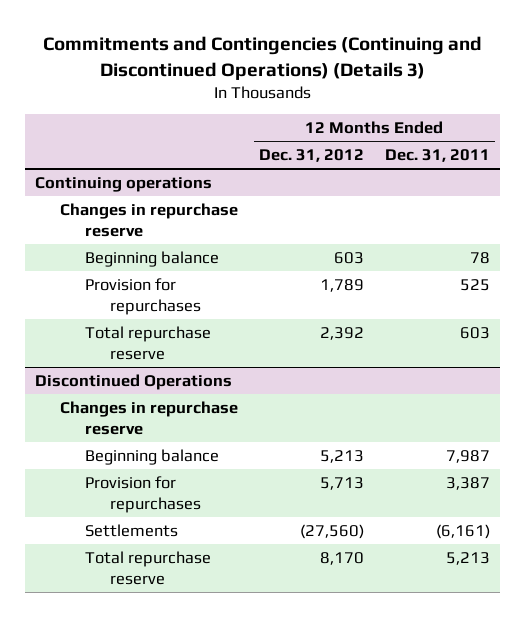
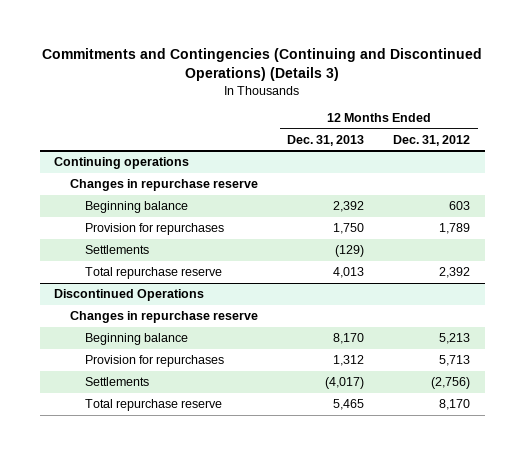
[384,149,490,163] Dec. 31, 2011 -> none
none -> [286,134,364,146] Dec. 31, 2013
none -> [84,245,149,255] Settlements
[300,523,365,539] (27,560) -> [431,377,471,390] (2,756)

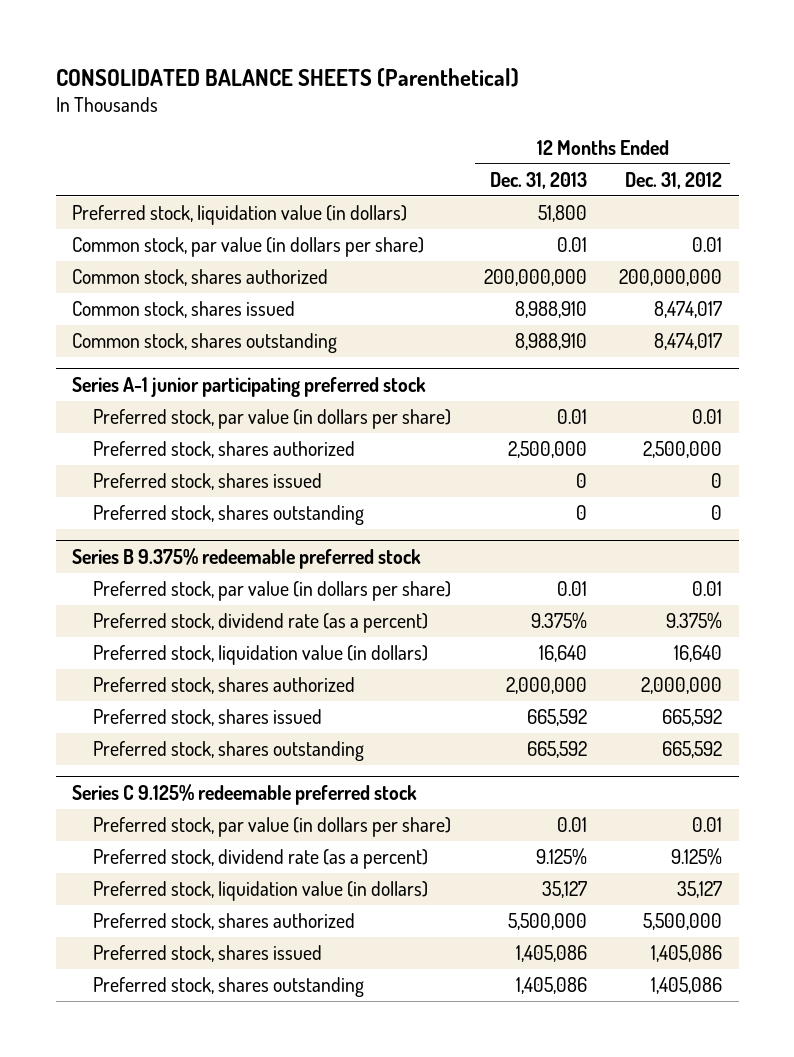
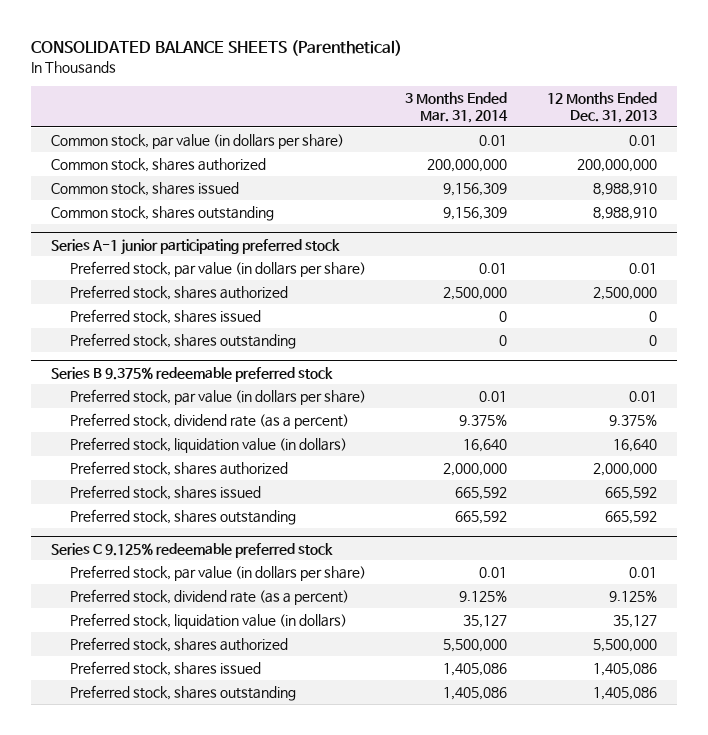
[625,171,723,189] Dec. 31, 2012 -> none
none -> [405,91,509,123] 3 Months Ended Mar. 31, 2014
[72,205,408,226] Preferred stock, liquidation value (in dollars) -> none

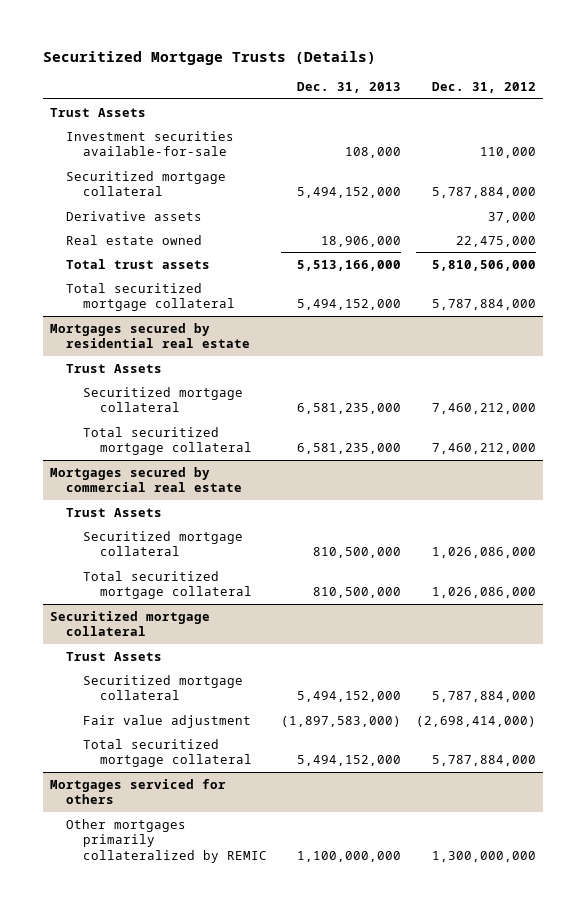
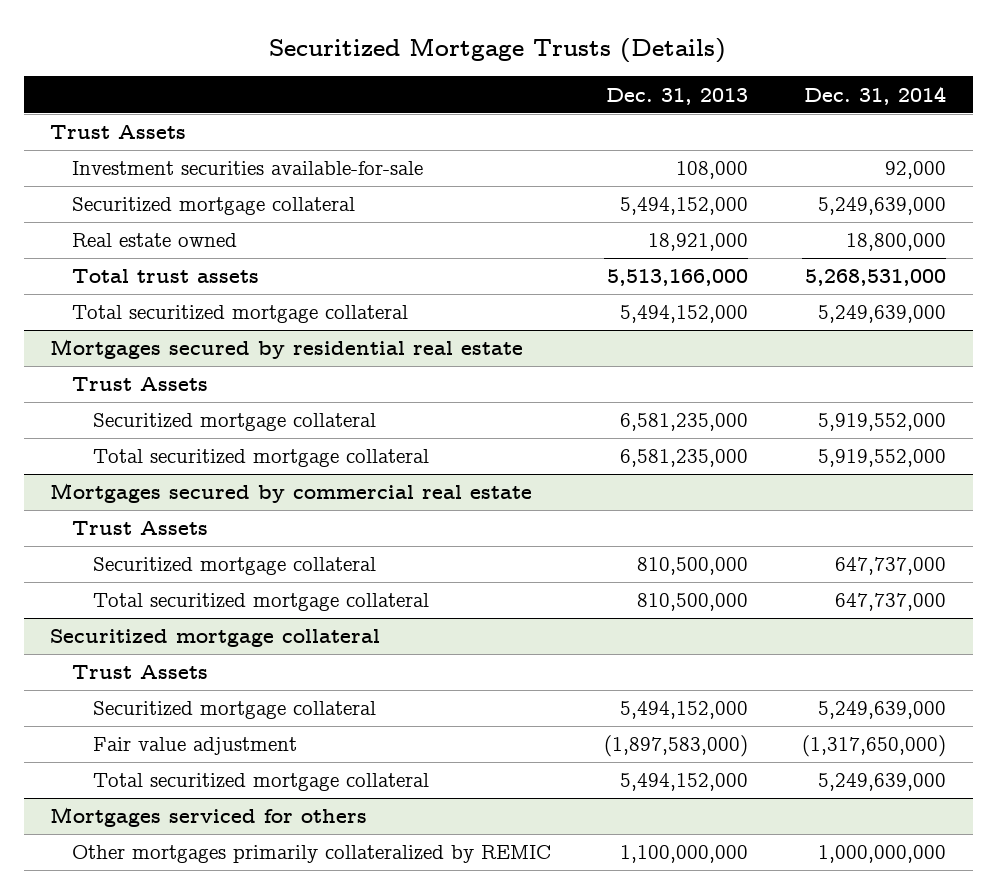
[431,82,536,94] Dec. 31, 2012 -> none
none -> [804,85,947,105] Dec. 31, 2014
[66,210,203,221] Derivative assets -> none
[321,235,402,247] 18,906,000 -> [648,233,749,252] 18,921,000

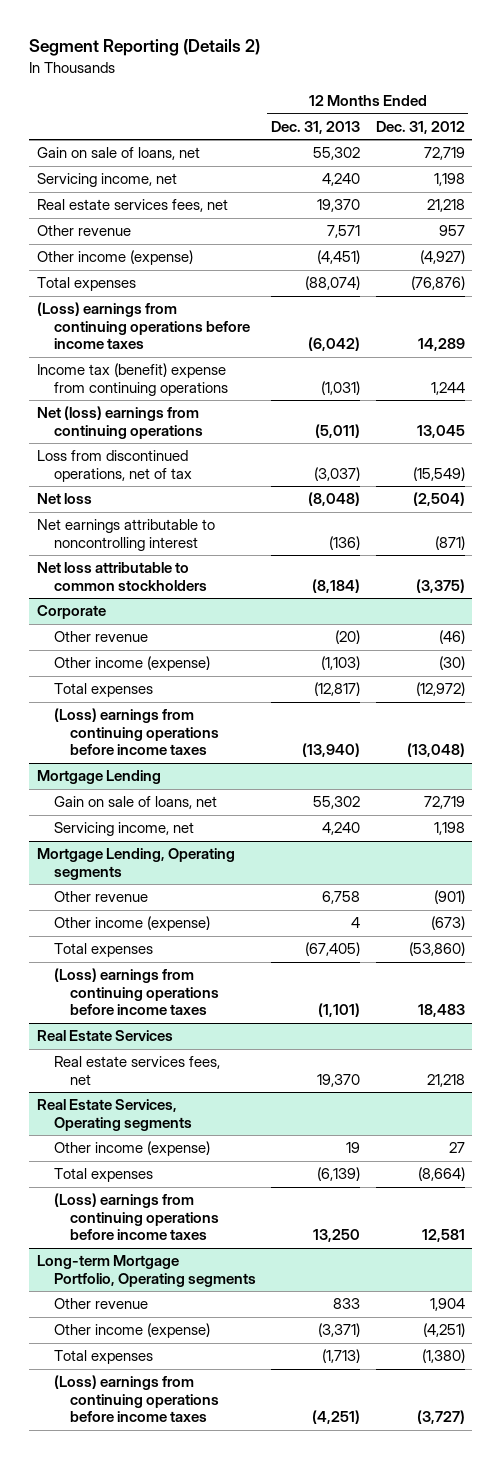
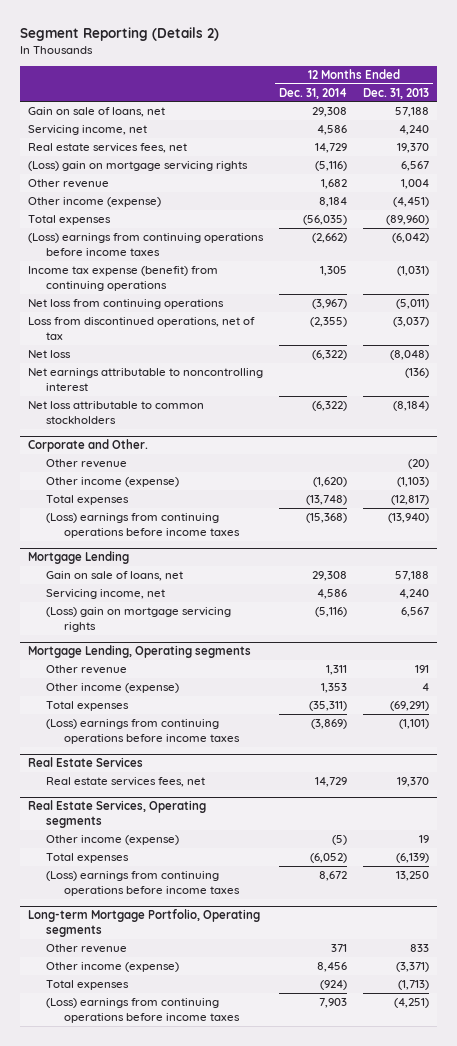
[375,120,465,134] Dec. 31, 2012 -> none
none -> [279,87,348,99] Dec. 31, 2014
[313,147,361,161] 55,302 -> [395,107,430,118] 57,188
none -> [28,161,249,172] (Loss) gain on mortgage servicing rights
[327,225,361,239] 7,571 -> [401,179,430,190] 1,004
[305,276,361,291] (88,074) -> [386,215,430,226] (89,960)
[36,363,228,396] Income tax (benefit) expense from continuing operations -> [28,266,219,291] Income tax expense (benefit) from continuing operations
[36,406,203,439] Net (loss) earnings from continuing operations -> [28,299,225,310] Net loss from continuing operations
[36,605,106,620] Corporate -> none
none -> [28,439,149,453] Corporate and Other.
[313,796,361,810] 55,302 -> [395,571,430,582] 57,188
none -> [46,607,232,632] (Loss) gain on mortgage servicing rights
[322,891,361,905] 6,758 -> [415,665,430,674] 191
[305,942,361,957] (67,405) -> [390,701,430,712] (69,291)

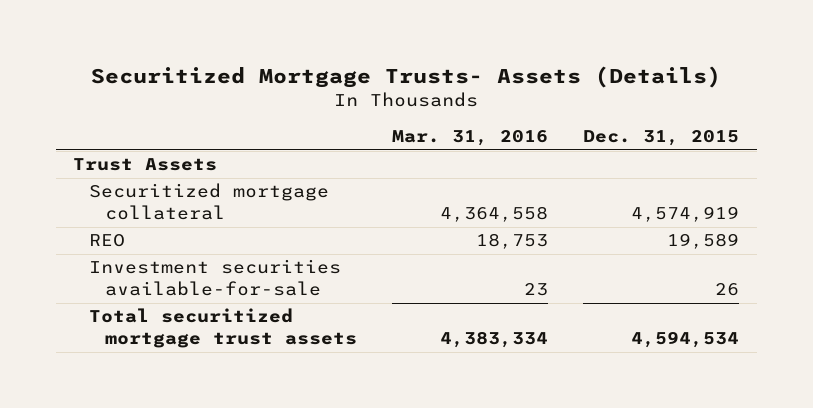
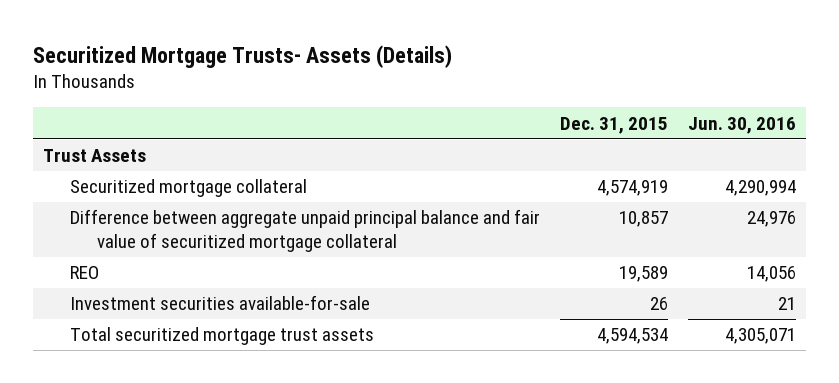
[392,130,549,147] Mar. 31, 2016 -> none
none -> [688,116,797,134] Jun. 30, 2016
none -> [70,209,541,252] Difference between aggregate unpaid principal balance and fair value of securitized mortgage collateral

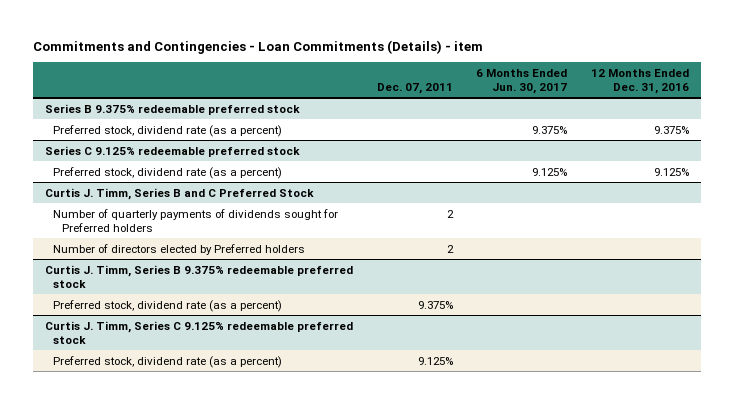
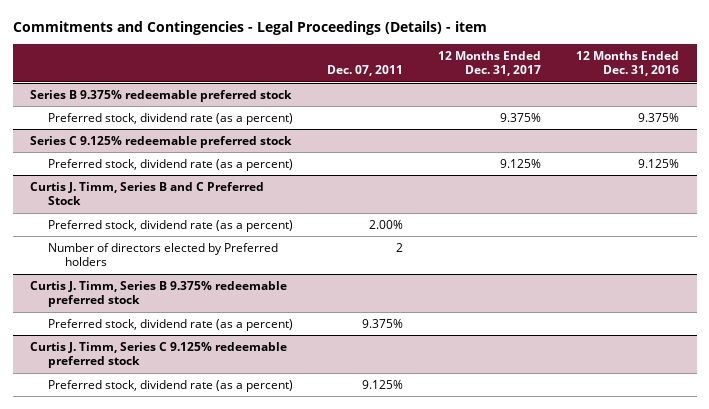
[32,39,483,54] Commitments and Contingencies - Loan Commitments (Details) - item -> [12,20,487,35] Commitments and Contingencies - Legal Proceedings (Details) - item
[476,68,568,94] 6 Months Ended Jun. 30, 2017 -> none
none -> [438,51,542,77] 12 Months Ended Dec. 31, 2017
[53,208,339,232] Number of quarterly payments of dividends sought for Preferred holders -> none
none -> [47,219,293,232] Preferred stock, dividend rate (as a percent)

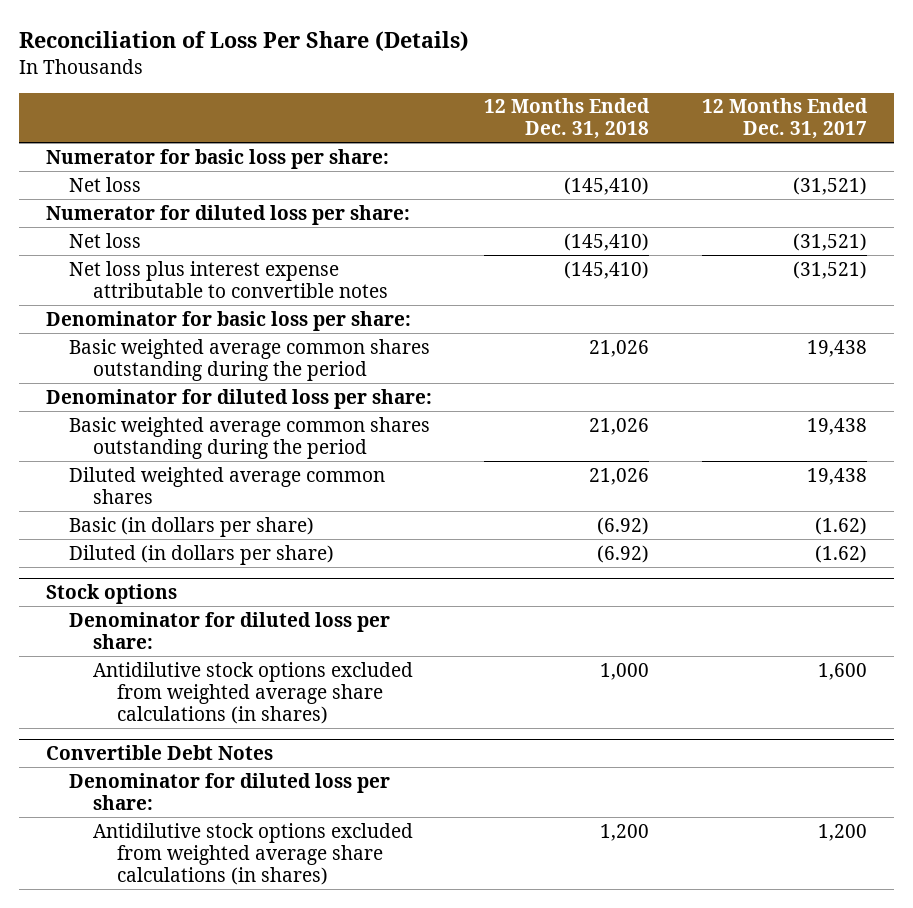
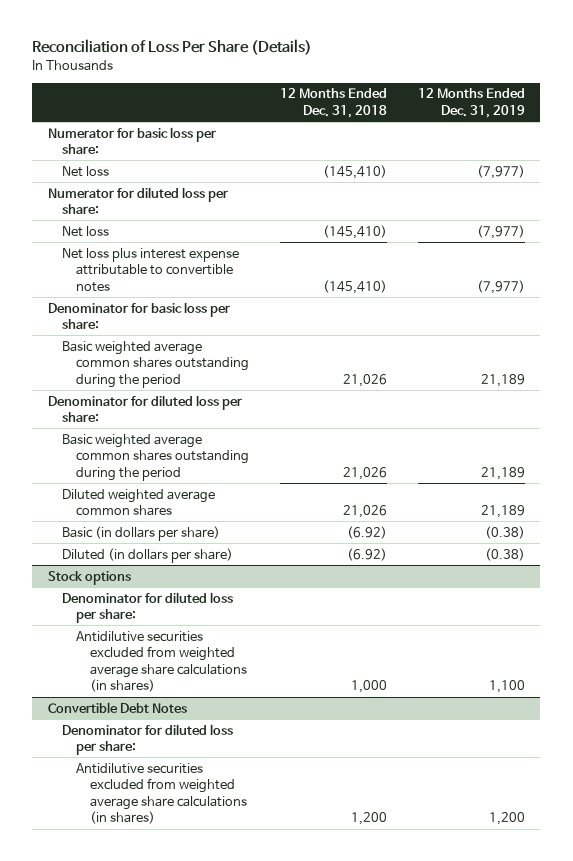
[702,98,869,140] 12 Months Ended Dec. 31, 2017 -> none
none -> [417,88,525,118] 12 Months Ended Dec. 31, 2019
[93,661,414,724] Antidilutive stock options excluded from weighted average share calculations (in shares) -> [75,630,247,693] Antidilutive securities excluded from weighted average share calculations (in shares)
[93,822,414,885] Antidilutive stock options excluded from weighted average share calculations (in shares) -> [75,762,247,825] Antidilutive securities excluded from weighted average share calculations (in shares)

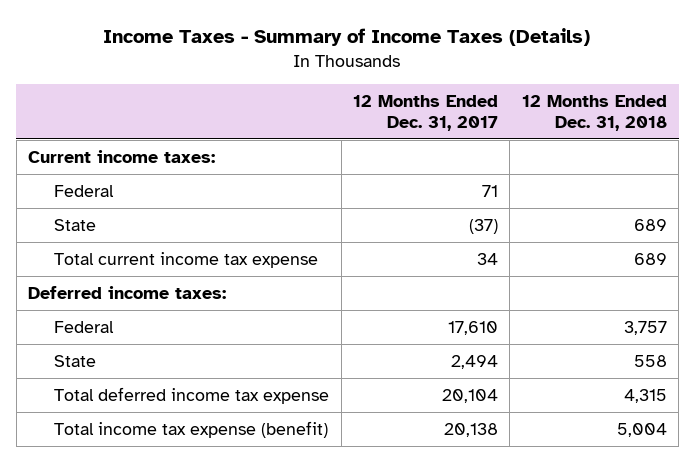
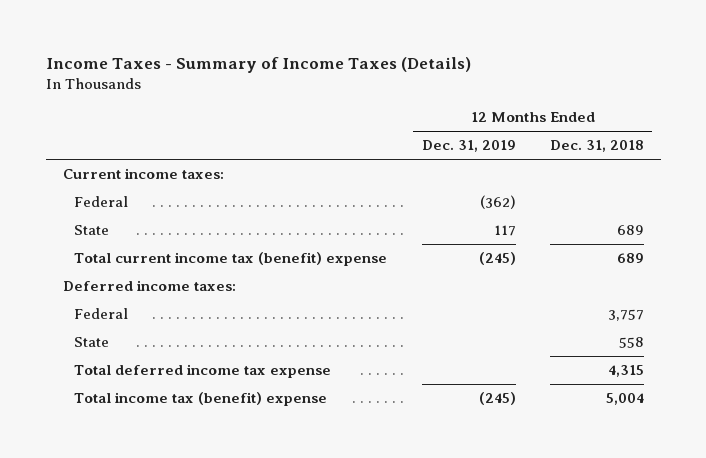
[352,95,498,131] 12 Months Ended Dec. 31, 2017 -> none
none -> [421,140,516,153] Dec. 31, 2019
[54,251,319,268] Total current income tax expense -> [74,252,388,267] Total current income tax (benefit) expense
[54,420,329,438] Total income tax expense (benefit) -> [74,392,328,407] Total income tax (benefit) expense

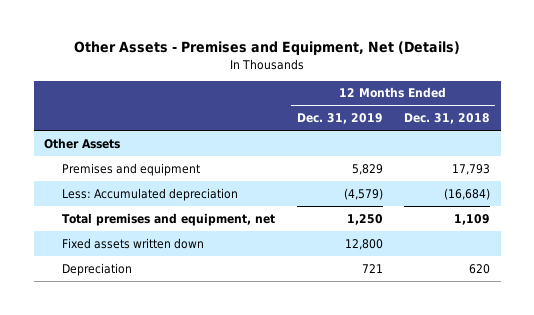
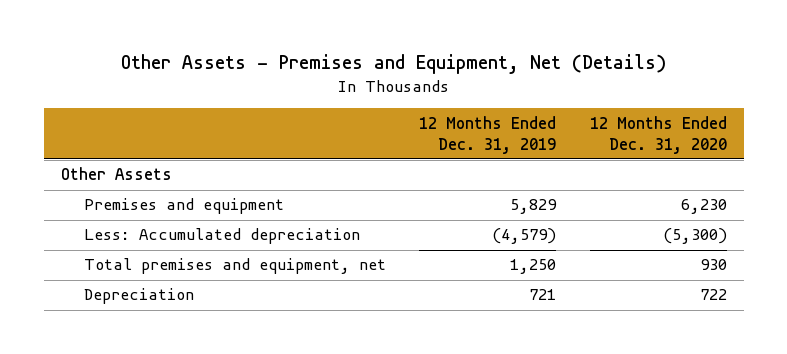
[403,113,490,125] Dec. 31, 2018 -> none
none -> [589,115,727,154] 12 Months Ended Dec. 31, 2020
[62,237,205,249] Fixed assets written down -> none

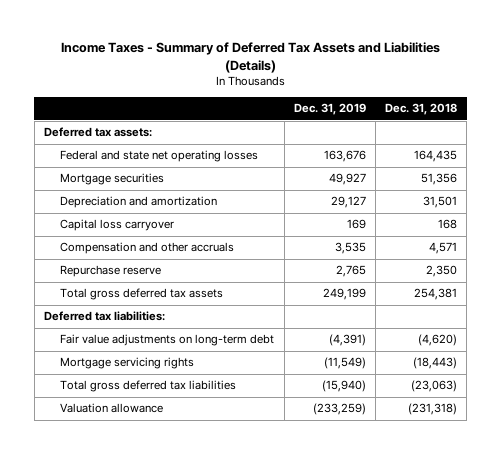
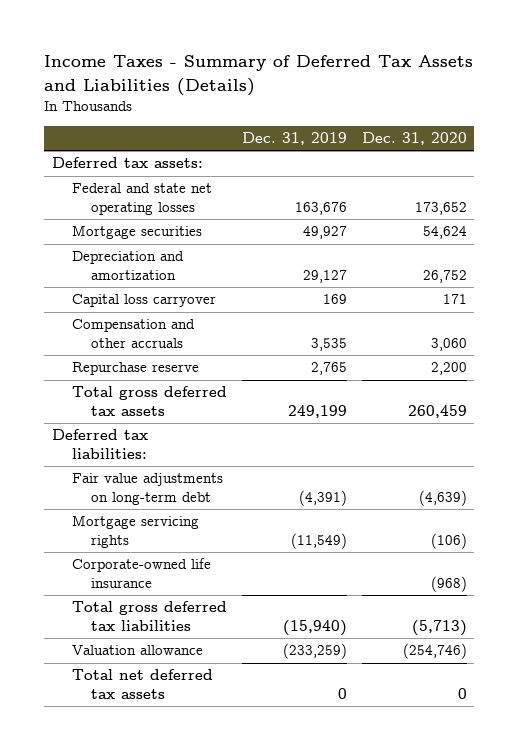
[385,103,458,116] Dec. 31, 2018 -> none
none -> [361,132,467,146] Dec. 31, 2020
none -> [71,558,211,588] Corporate-owned life insurance
none -> [71,669,213,699] Total net deferred tax assets

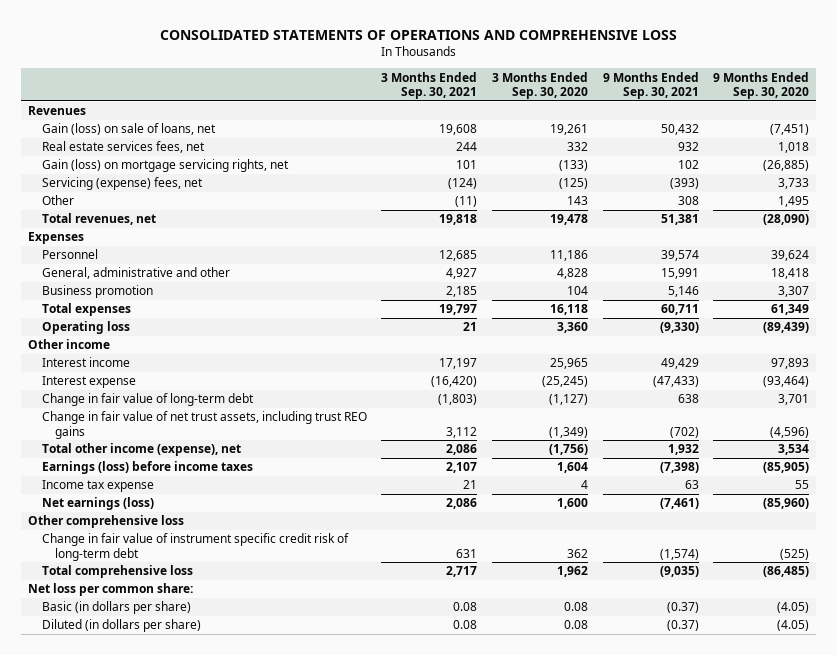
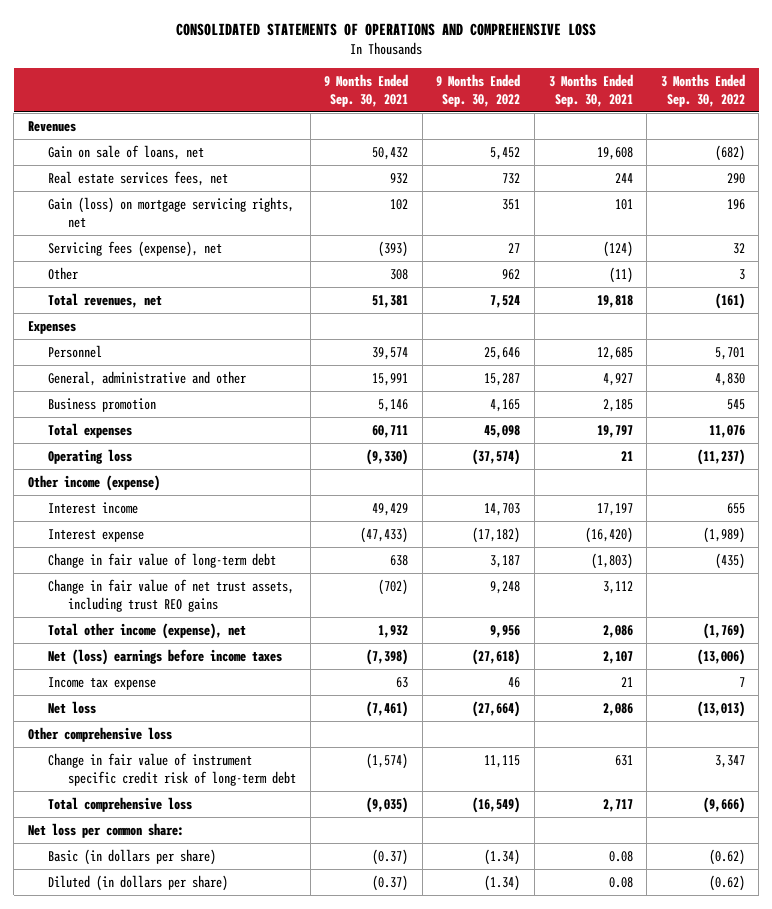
[491,71,588,99] 3 Months Ended Sep. 30, 2020 -> none
[713,71,810,99] 9 Months Ended Sep. 30, 2020 -> none
none -> [436,74,521,107] 9 Months Ended Sep. 30, 2022
none -> [660,74,745,107] 3 Months Ended Sep. 30, 2022
[41,123,216,136] Gain (loss) on sale of loans, net -> [47,145,204,161] Gain on sale of loans, net
[41,177,203,191] Servicing (expense) fees, net -> [47,241,222,258] Servicing fees (expense), net
[28,339,111,350] Other income -> [27,475,160,492] Other income (expense)
[41,461,253,475] Earnings (loss) before income taxes -> [47,649,282,666] Net (loss) earnings before income taxes
[41,497,154,511] Net earnings (loss) -> [47,701,96,715] Net loss

